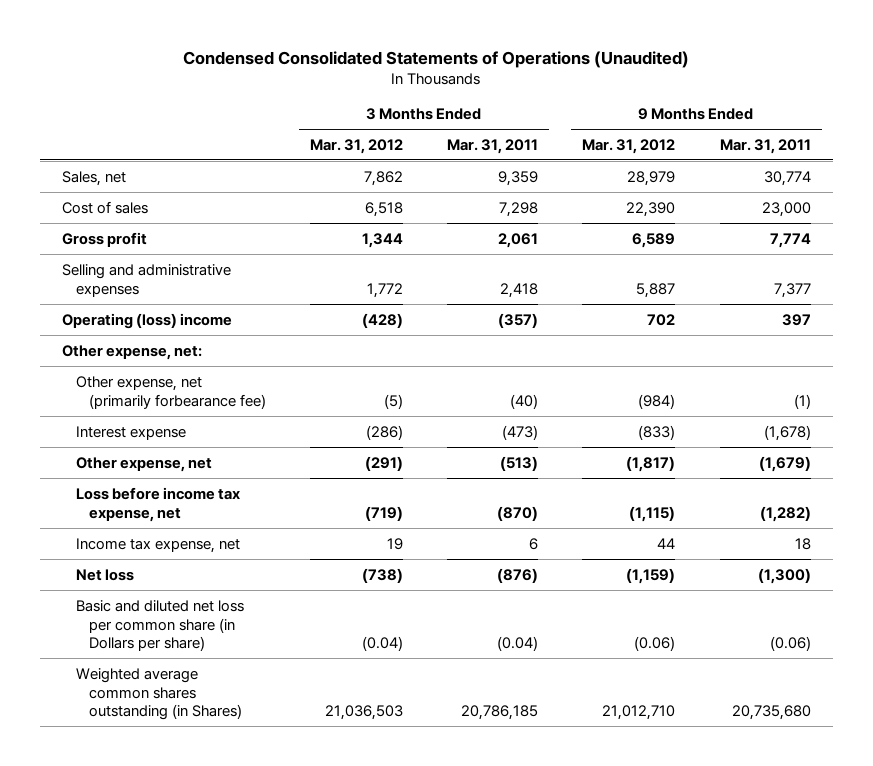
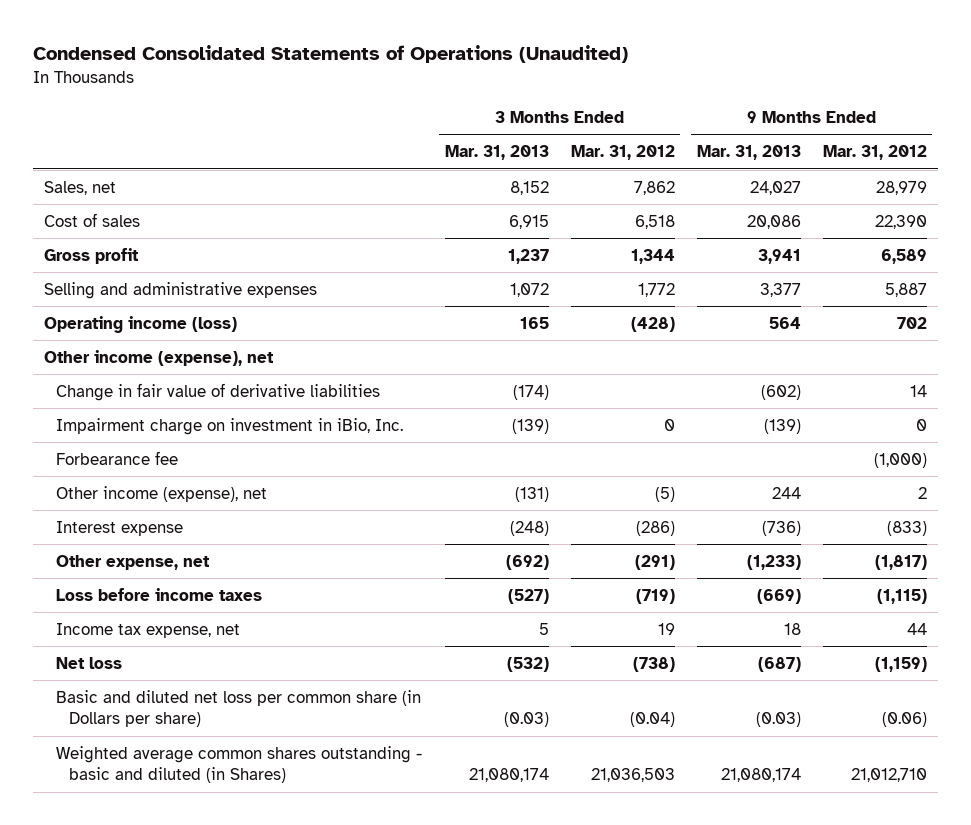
[447,138,539,154] Mar. 31, 2011 -> none
[719,138,811,154] Mar. 31, 2011 -> none
none -> [444,145,549,161] Mar. 31, 2013
none -> [696,145,801,161] Mar. 31, 2013
[75,375,267,409] Other expense, net (primarily forbearance fee) -> none
[62,312,233,329] Operating (loss) income -> [44,315,238,333] Operating income (loss)
[62,344,203,360] Other expense, net: -> [44,349,275,366] Other income (expense), net
none -> [56,382,381,401] Change in fair value of derivative liabilities
none -> [56,417,404,435] Impairment charge on investment in iBio, Inc.
none -> [56,450,179,465] Forbearance fee
none -> [56,485,268,502] Other income (expense), net
[75,486,240,522] Loss before income tax expense, net -> [56,587,263,601] Loss before income taxes
[75,667,243,721] Weighted average common shares outstanding (in Shares) -> [56,745,423,784] Weighted average common shares outstanding - basic and diluted (in Shares)

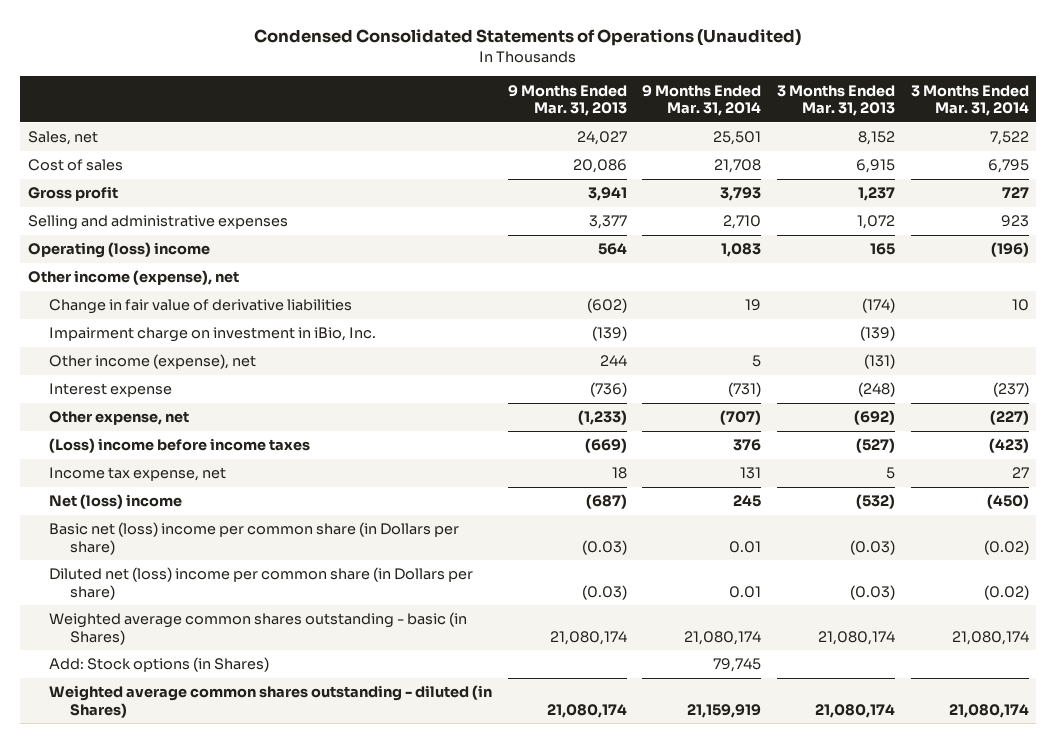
[570,145,675,161] Mar. 31, 2012 -> none
[822,145,927,161] Mar. 31, 2012 -> none
none -> [642,84,762,116] 9 Months Ended Mar. 31, 2014
none -> [910,84,1029,116] 3 Months Ended Mar. 31, 2014
[44,315,238,333] Operating income (loss) -> [27,242,210,259] Operating (loss) income
[56,450,179,465] Forbearance fee -> none
[56,587,263,601] Loss before income taxes -> [48,438,310,454] (Loss) income before income taxes
[56,656,123,669] Net loss -> [48,494,182,510] Net (loss) income
none -> [48,522,459,555] Basic net (loss) income per common share (in Dollars per share)
[56,689,422,728] Basic and diluted net loss per common share (in Dollars per share) -> [48,567,473,600] Diluted net (loss) income per common share (in Dollars per share)
none -> [48,612,467,645] Weighted average common shares outstanding - basic (in Shares)
none -> [48,657,269,673] Add: Stock options (in Shares)
[56,745,423,784] Weighted average common shares outstanding - basic and diluted (in Shares) -> [48,685,492,718] Weighted average common shares outstanding - diluted (in Shares)

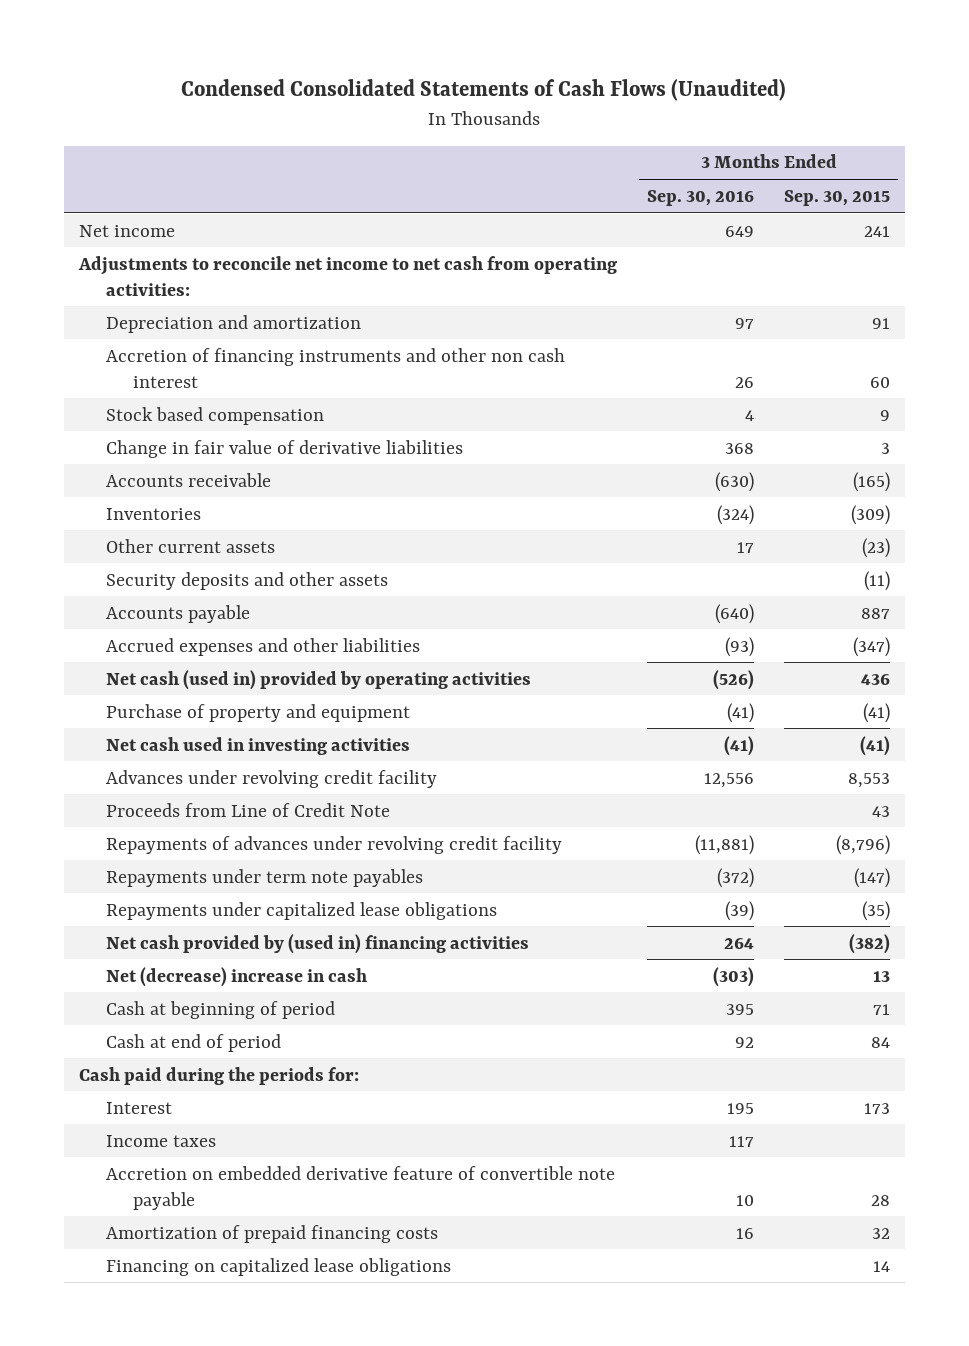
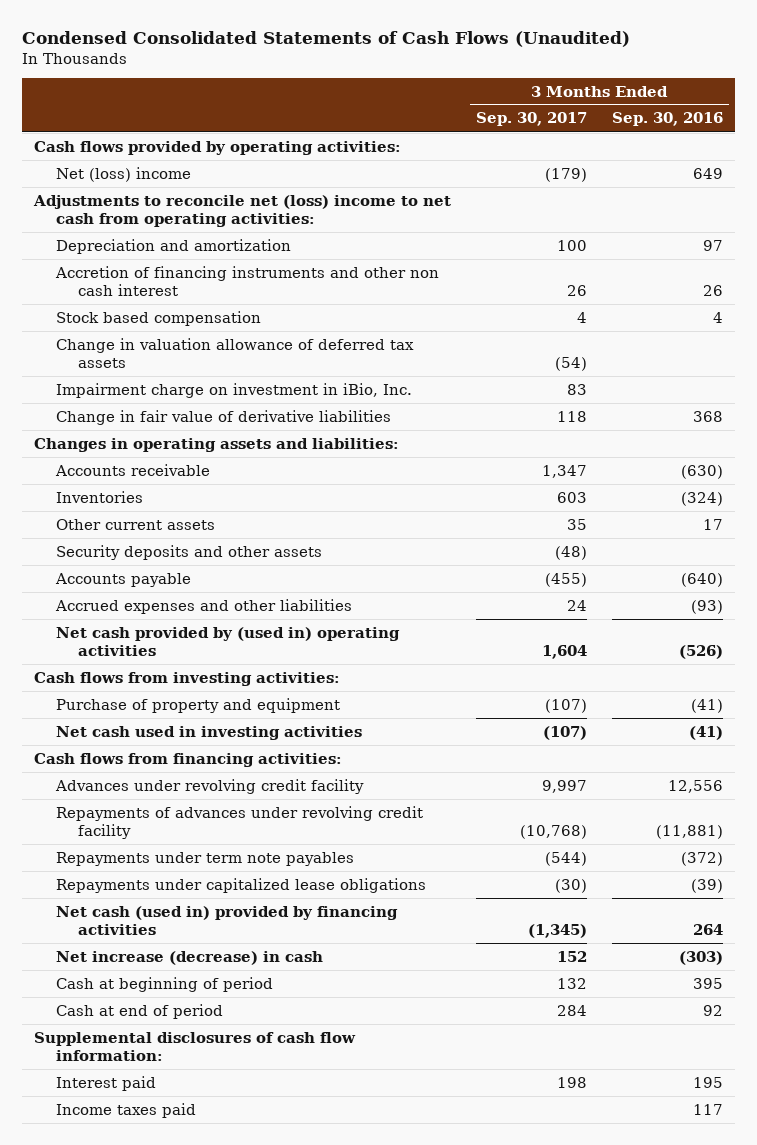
[784,189,891,206] Sep. 30, 2015 -> none
none -> [476,112,588,127] Sep. 30, 2017
none -> [34,140,402,155] Cash flows provided by operating activities:
[78,224,175,237] Net income -> [56,166,192,182] Net (loss) income
[77,255,617,296] Adjustments to reconcile net income to net cash from operating activities: -> [33,194,452,227] Adjustments to reconcile net (loss) income to net cash from operating activities:
none -> [56,337,415,368] Change in valuation allowance of deferred tax assets
none -> [56,382,413,398] Impairment charge on investment in iBio, Inc.
none -> [34,437,400,452] Changes in operating assets and liabilities:
[105,669,531,690] Net cash (used in) provided by operating activities -> [56,626,401,656] Net cash provided by (used in) operating activities
none -> [34,671,341,686] Cash flows from investing activities:
none -> [34,752,343,767] Cash flows from financing activities:
[105,802,390,817] Proceeds from Line of Credit Note -> none
[105,933,529,954] Net cash provided by (used in) financing activities -> [56,905,399,935] Net cash (used in) provided by financing activities
[105,966,367,987] Net (decrease) increase in cash -> [56,950,324,965] Net increase (decrease) in cash
[105,1165,615,1210] Accretion on embedded derivative feature of convertible note payable -> none
[105,1224,438,1243] Amortization of prepaid financing costs -> none
[105,1257,451,1276] Financing on capitalized lease obligations -> none
[78,1066,359,1085] Cash paid during the periods for: -> [34,1031,357,1061] Supplemental disclosures of cash flow information:
[105,1101,172,1114] Interest -> [56,1075,157,1091] Interest paid
[105,1134,216,1147] Income taxes -> [56,1102,197,1118] Income taxes paid

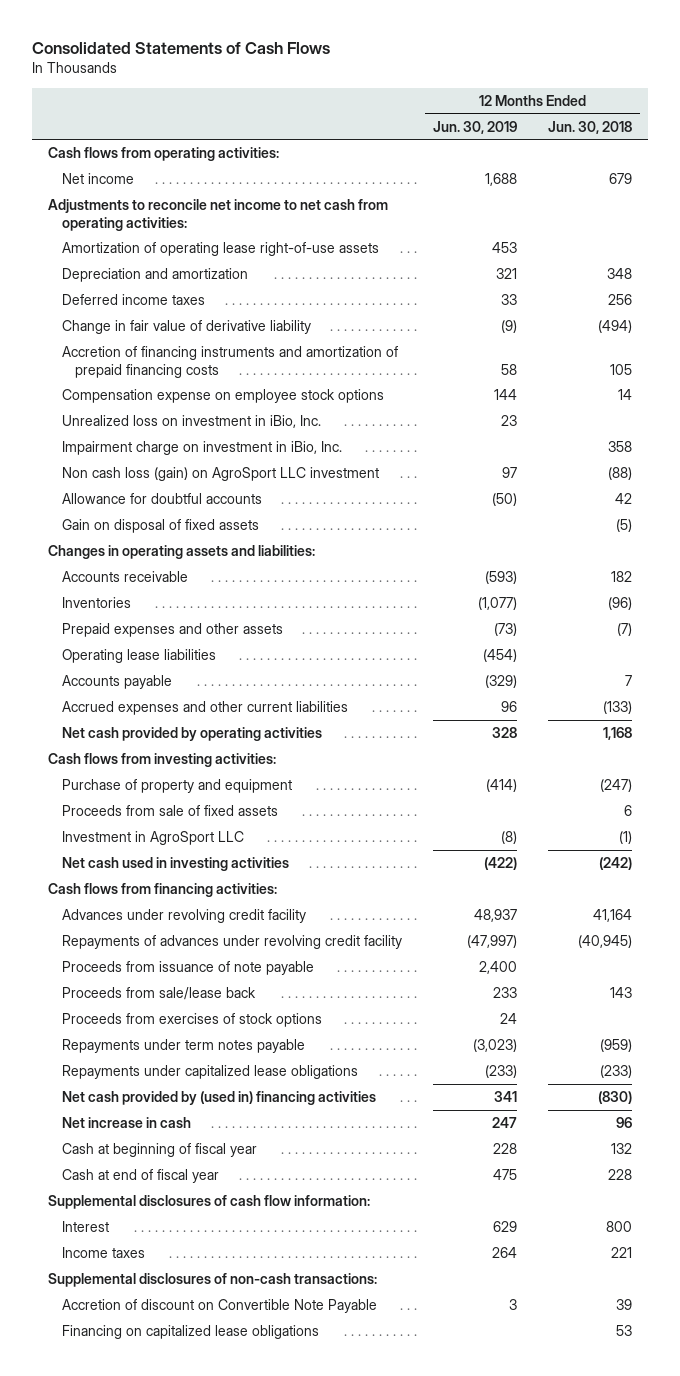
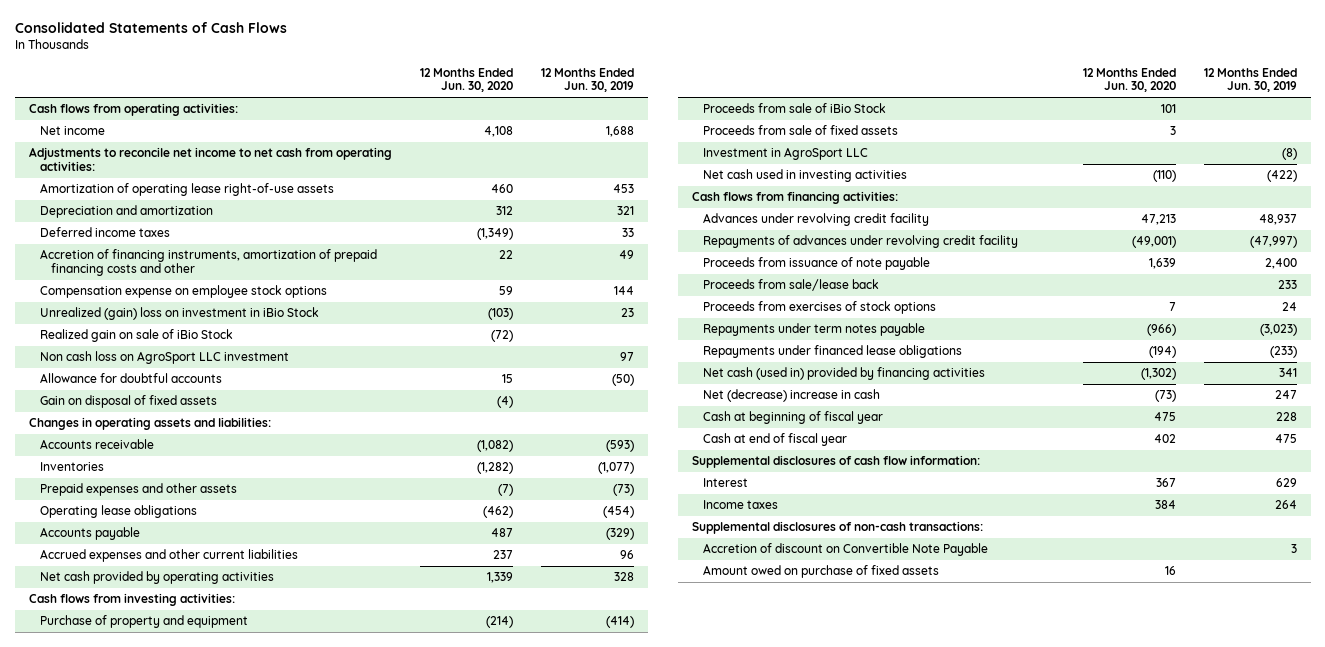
[548,120,633,134] Jun. 30, 2018 -> none
none -> [419,67,513,93] 12 Months Ended Jun. 30, 2020
[61,320,311,335] Change in fair value of derivative liability -> none
[61,346,398,378] Accretion of financing instruments and amortization of prepaid financing costs -> [39,249,377,277] Accretion of financing instruments, amortization of prepaid financing costs and other
[500,363,517,375] 58 -> [618,250,634,260] 49
[61,441,342,456] Impairment charge on investment in iBio, Inc. -> none
[61,415,321,429] Unrealized loss on investment in iBio, Inc. -> [39,307,319,321] Unrealized (gain) loss on investment in iBio Stock
none -> [39,329,233,343] Realized gain on sale of iBio Stock
[61,467,379,482] Non cash loss (gain) on AgroSport LLC investment -> [39,351,289,365] Non cash loss on AgroSport LLC investment
[61,649,216,664] Operating lease liabilities -> [39,505,197,519] Operating lease obligations
none -> [702,103,886,114] Proceeds from sale of iBio Stock
[61,1065,358,1080] Repayments under capitalized lease obligations -> [702,345,962,359] Repayments under financed lease obligations
[61,1091,376,1106] Net cash provided by (used in) financing activities -> [702,367,985,381] Net cash (used in) provided by financing activities
[61,1117,191,1129] Net increase in cash -> [702,389,880,403] Net (decrease) increase in cash
[61,1325,319,1340] Financing on capitalized lease obligations -> none
none -> [702,565,939,579] Amount owed on purchase of fixed assets

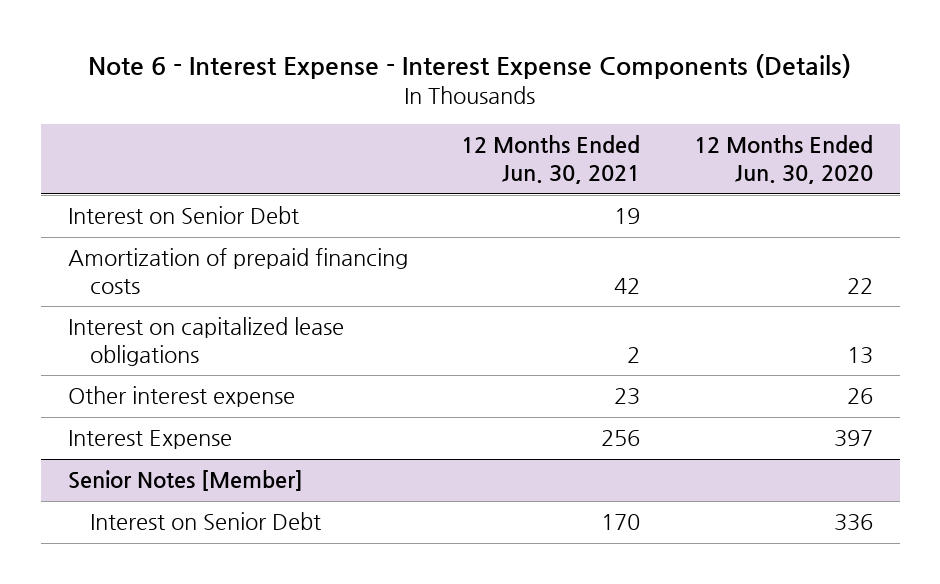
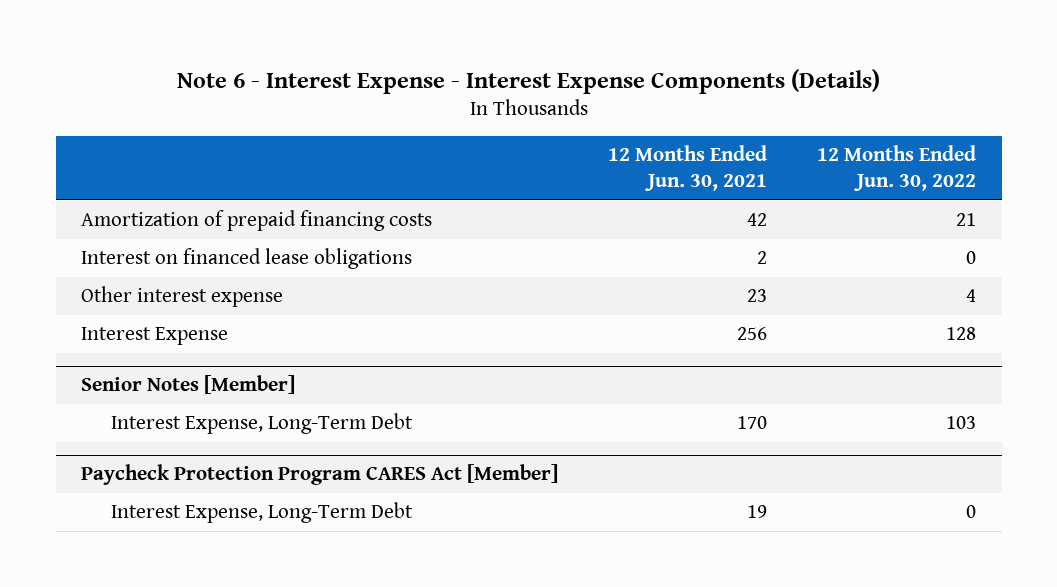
[693,135,873,185] 12 Months Ended Jun. 30, 2020 -> none
none -> [817,144,977,192] 12 Months Ended Jun. 30, 2022
[67,206,299,225] Interest on Senior Debt -> none
[67,317,344,367] Interest on capitalized lease obligations -> [80,248,412,270] Interest on financed lease obligations
[89,512,321,531] Interest on Senior Debt -> [111,413,414,435] Interest Expense, Long-Term Debt
none -> [80,464,558,486] Paycheck Protection Program CARES Act [Member]
none -> [111,502,414,524] Interest Expense, Long-Term Debt

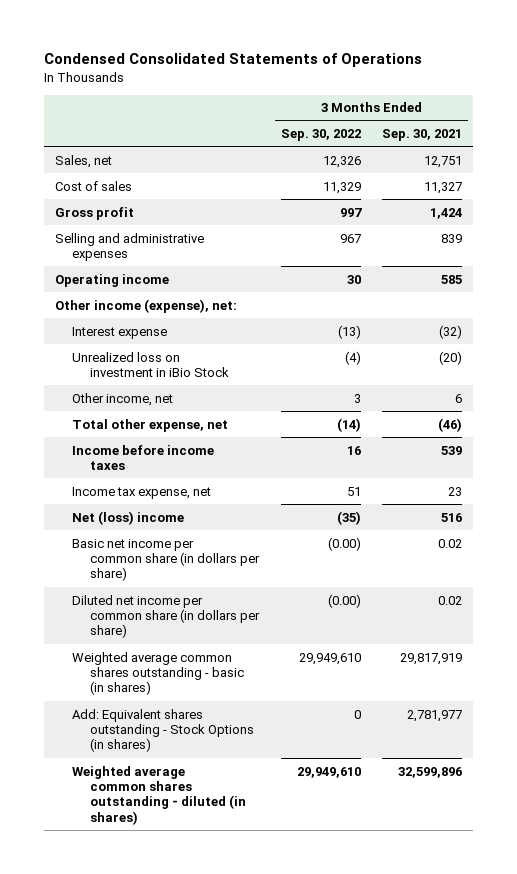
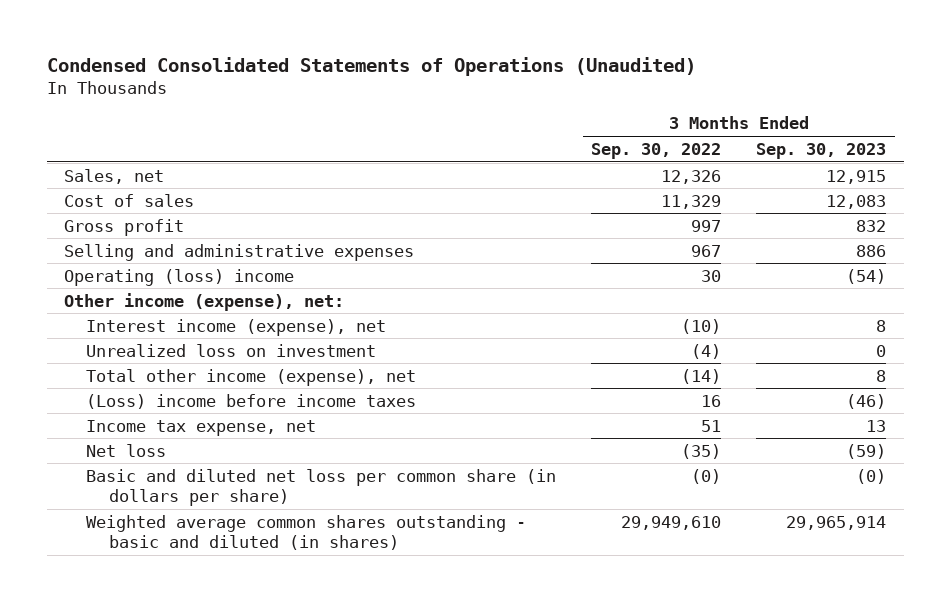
[43,53,422,68] Condensed Consolidated Statements of Operations -> [46,57,696,77] Condensed Consolidated Statements of Operations (Unaudited)
[382,129,463,142] Sep. 30, 2021 -> none
none -> [756,142,887,159] Sep. 30, 2023
[54,273,169,287] Operating income -> [64,268,295,286] Operating (loss) income
[72,392,174,406] Other income, net -> none
[72,326,168,339] Interest expense -> [86,318,387,336] Interest income (expense), net
[337,324,361,339] (13) -> [681,318,722,334] (10)
[72,351,230,377] Unrealized loss on investment in iBio Stock -> [86,343,377,357] Unrealized loss on investment
[72,418,229,432] Total other expense, net -> [86,368,417,386] Total other income (expense), net
[72,444,215,470] Income before income taxes -> [86,393,417,409] (Loss) income before income taxes
[72,594,261,639] Diluted net income per common share (in dollars per share) -> none
[72,708,255,753] Add: Equivalent shares outstanding - Stock Options (in shares) -> none
[72,765,247,825] Weighted average common shares outstanding - diluted (in shares) -> none
[72,510,185,525] Net (loss) income -> [86,443,167,457] Net loss
[72,538,261,582] Basic net income per common share (in dollars per share) -> [86,468,557,507] Basic and diluted net loss per common share (in dollars per share)
[327,536,361,551] (0.00) -> [691,468,722,484] (0)
[72,651,245,696] Weighted average common shares outstanding - basic (in shares) -> [86,514,527,551] Weighted average common shares outstanding - basic and diluted (in shares)

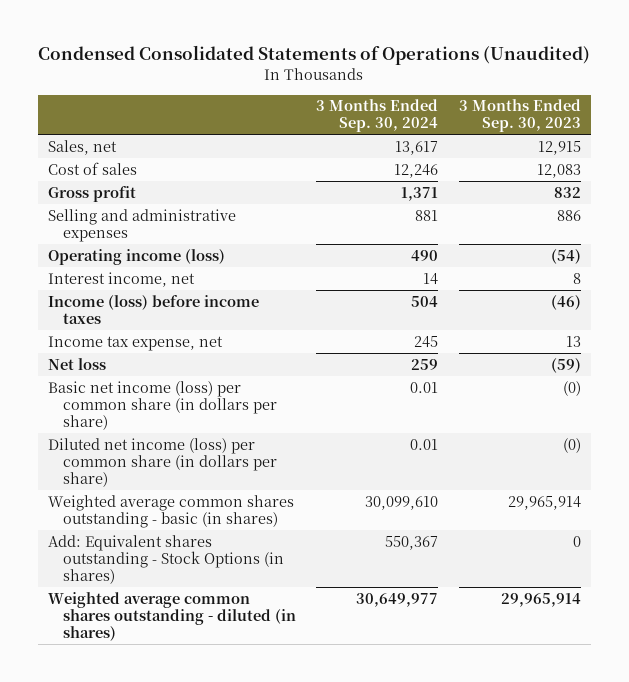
[591,142,722,159] Sep. 30, 2022 -> none
none -> [316,99,439,133] 3 Months Ended Sep. 30, 2024
[64,292,345,311] Other income (expense), net: -> none
[86,343,377,357] Unrealized loss on investment -> none
[86,368,417,386] Total other income (expense), net -> none
[64,268,295,286] Operating (loss) income -> [47,248,225,265] Operating income (loss)
[86,318,387,336] Interest income (expense), net -> [47,271,195,287] Interest income, net
[86,393,417,409] (Loss) income before income taxes -> [47,294,259,324] Income (loss) before income taxes
[86,468,557,507] Basic and diluted net loss per common share (in dollars per share) -> [47,380,277,431] Basic net income (loss) per common share (in dollars per share)
none -> [47,437,277,488] Diluted net income (loss) per common share (in dollars per share)
[86,514,527,551] Weighted average common shares outstanding - basic and diluted (in shares) -> [47,494,294,528] Weighted average common shares outstanding - basic (in shares)
none -> [47,534,284,585] Add: Equivalent shares outstanding - Stock Options (in shares)
none -> [47,591,296,642] Weighted average common shares outstanding - diluted (in shares)

